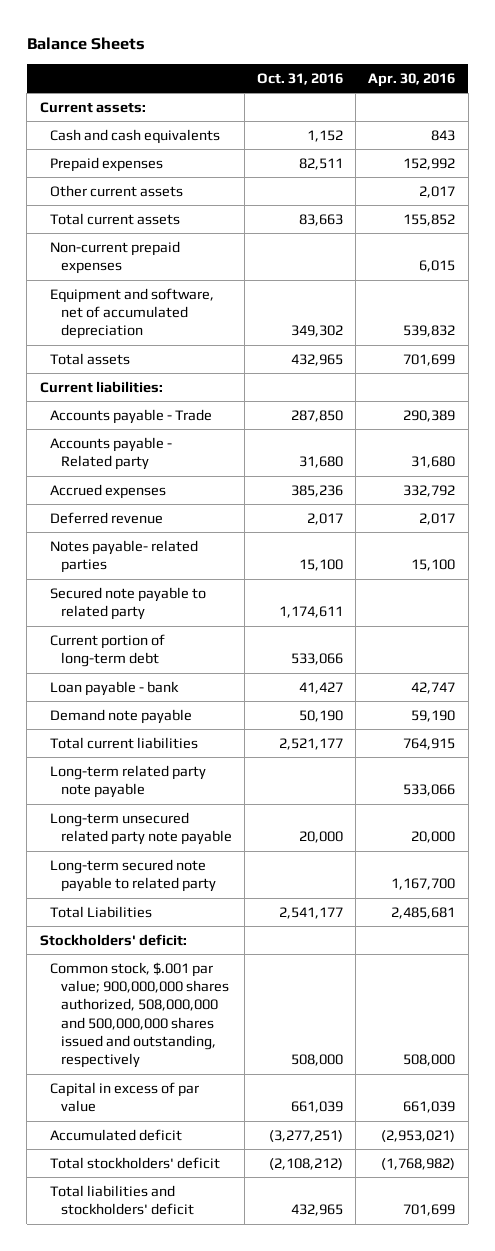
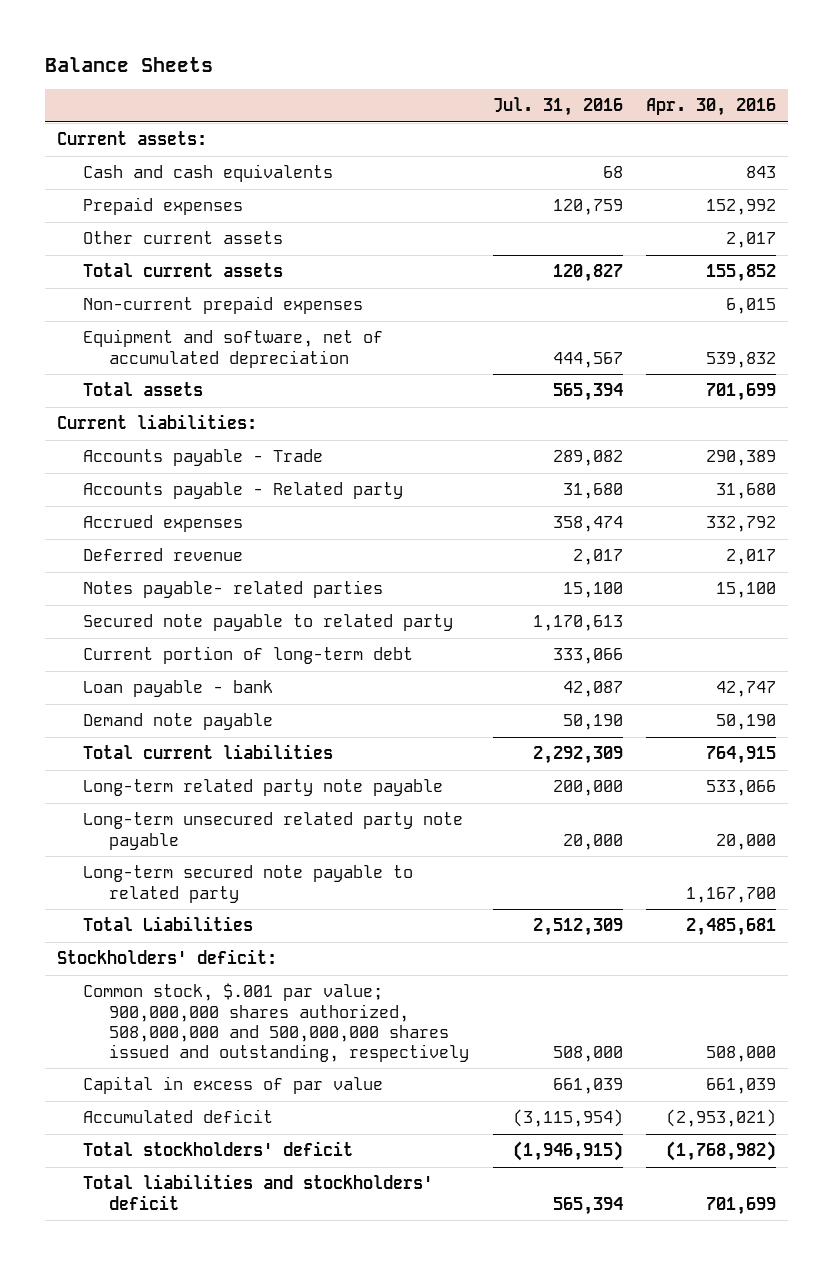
[257,72,344,85] Oct. 31, 2016 -> none
none -> [492,97,623,117] Jul. 31, 2016
[411,709,456,722] 59,190 -> [715,714,776,731] 50,190

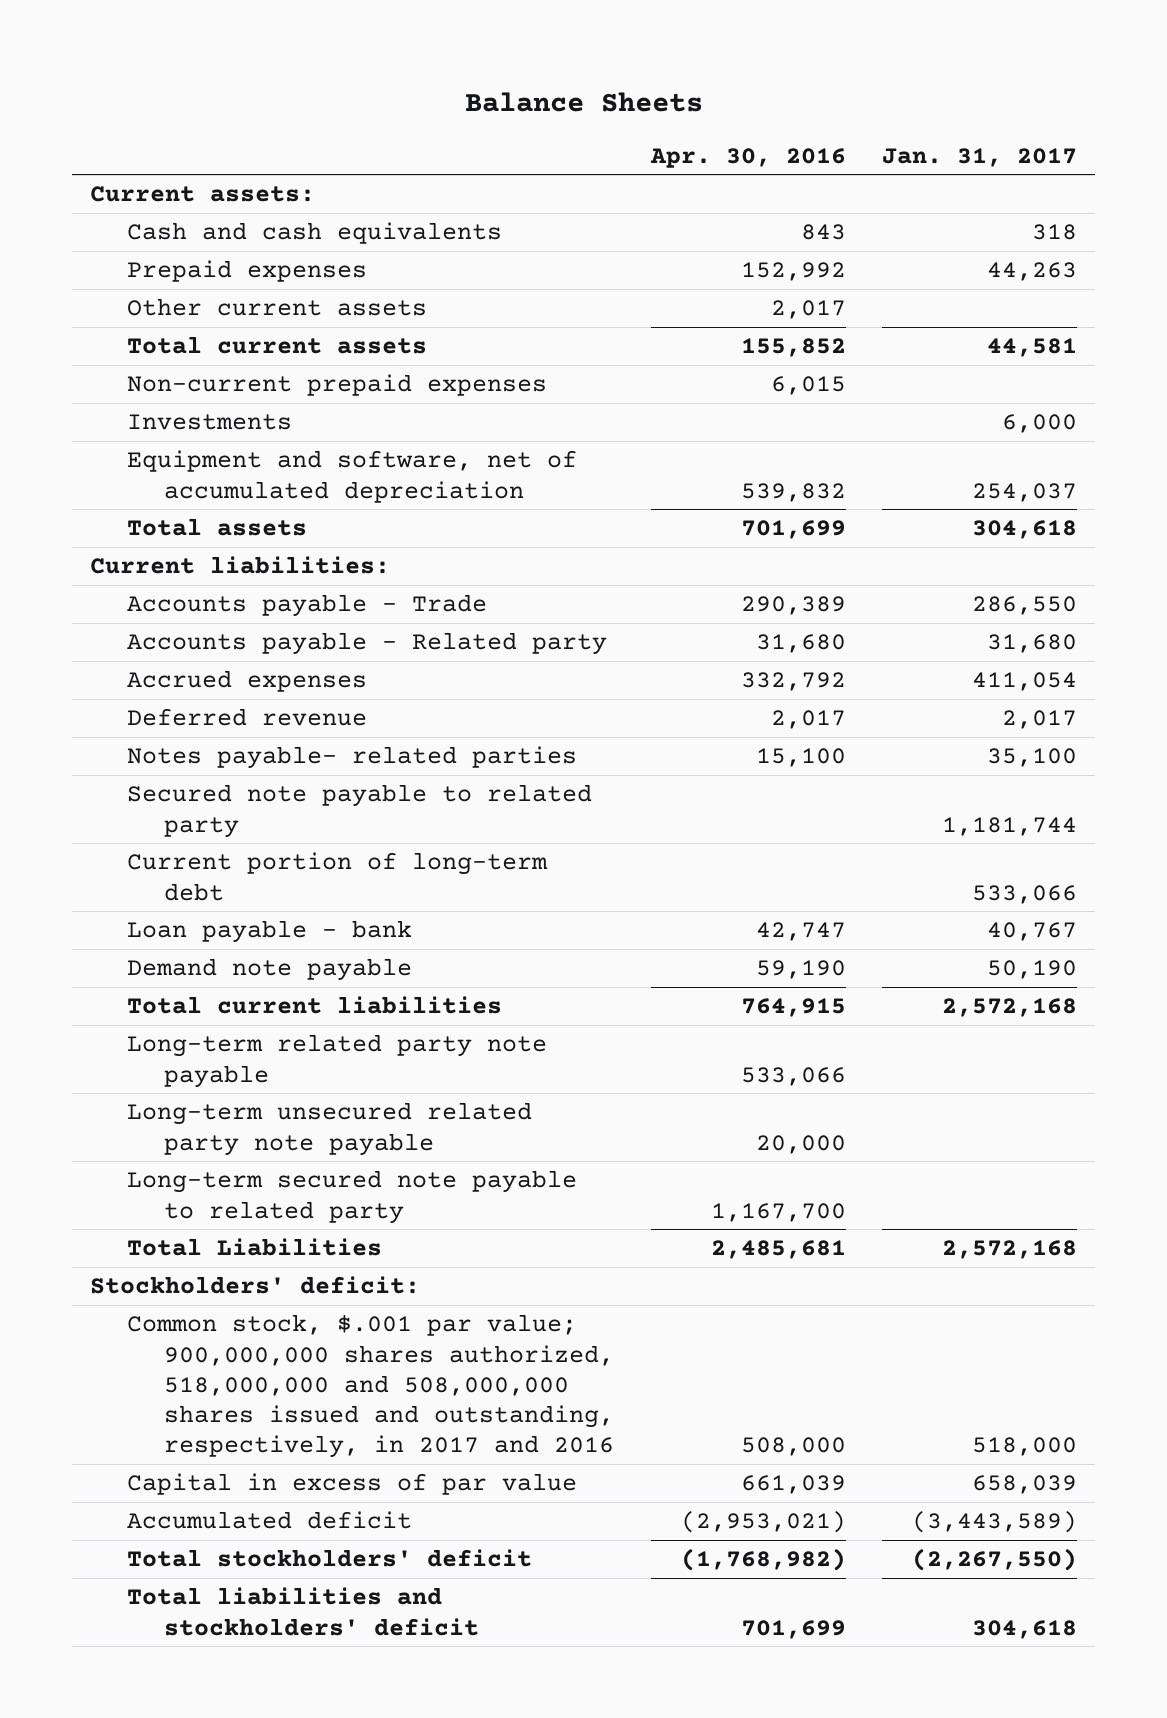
[492,97,623,117] Jul. 31, 2016 -> none
none -> [882,147,1078,167] Jan. 31, 2017
none -> [127,414,293,431] Investments
[715,714,776,731] 50,190 -> [755,960,846,980] 59,190
[82,983,470,1062] Common stock, $.001 par value; 900,000,000 shares authorized, 508,000,000 and 500,000,000 shares issued and outstanding, respectively -> [127,1314,615,1459] Common stock, $.001 par value; 900,000,000 shares authorized, 518,000,000 and 508,000,000 shares issued and outstanding, respectively, in 2017 and 2016

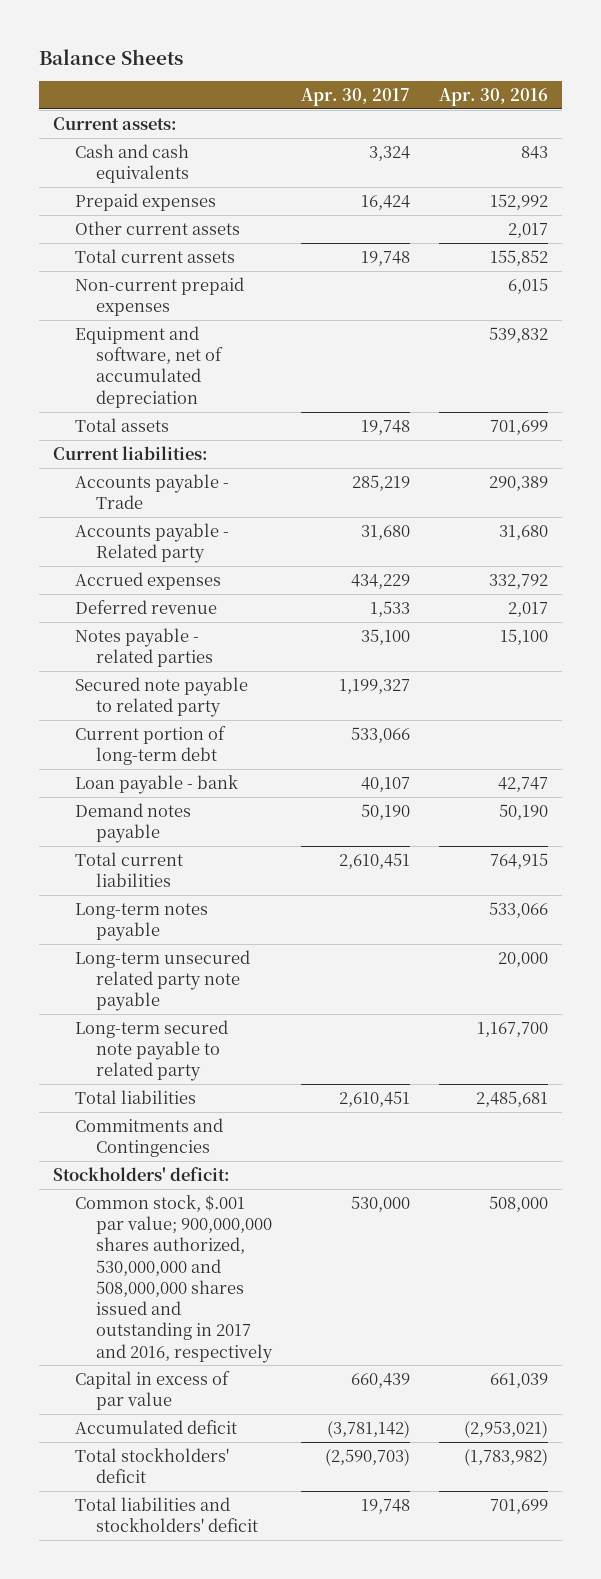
[882,147,1078,167] Jan. 31, 2017 -> none
none -> [300,88,410,107] Apr. 30, 2017
[127,414,293,431] Investments -> none
[127,746,578,770] Notes payable- related parties -> [74,627,214,668] Notes payable - related parties
[127,958,413,982] Demand note payable -> [74,802,191,844] Demand notes payable
[755,960,846,980] 59,190 -> [498,803,548,820] 50,190
[127,1034,548,1088] Long-term related party note payable -> [74,902,208,942] Long-term notes payable
[127,1238,383,1257] Total Liabilities -> [74,1089,196,1104] Total liabilities
none -> [74,1117,223,1158] Commitments and Contingencies
[127,1314,615,1459] Common stock, $.001 par value; 900,000,000 shares authorized, 518,000,000 and 508,000,000 shares issued and outstanding, respectively, in 2017 and 2016 -> [74,1194,274,1363] Common stock, $.001 par value; 900,000,000 shares authorized, 530,000,000 and 508,000,000 shares issued and outstanding in 2017 and 2016, respectively
[680,1548,846,1572] (1,768,982) -> [463,1447,548,1466] (1,783,982)

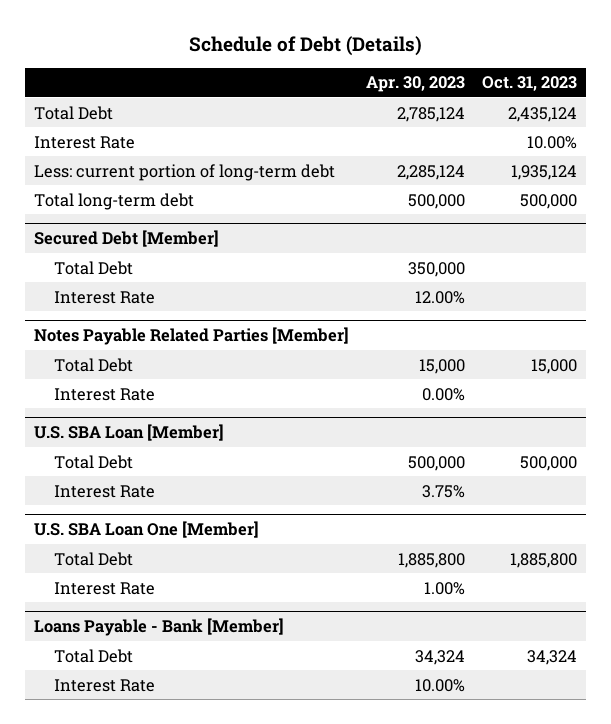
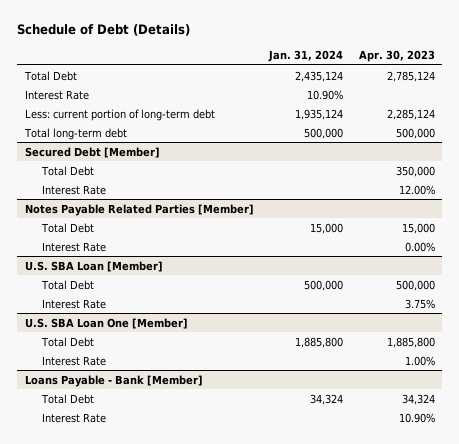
[482,76,578,92] Oct. 31, 2023 -> none
none -> [268,49,344,62] Jan. 31, 2024
[415,678,466,692] 10.00% -> [398,412,435,423] 10.90%

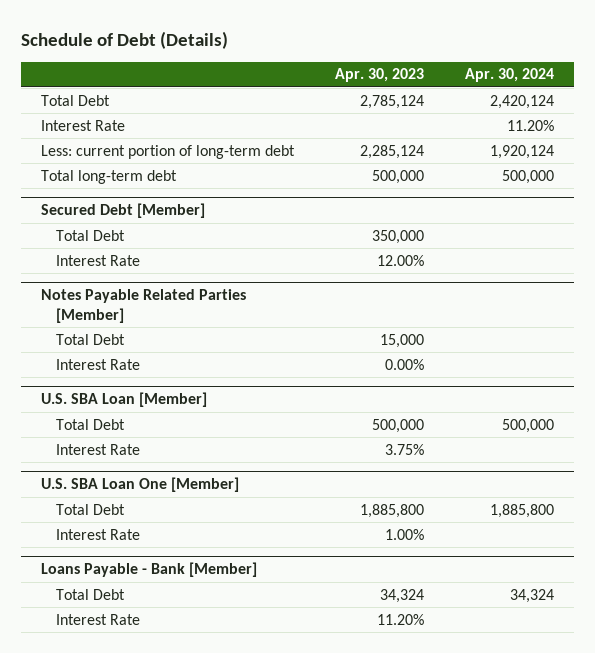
[268,49,344,62] Jan. 31, 2024 -> none
none -> [464,68,554,83] Apr. 30, 2024
[398,412,435,423] 10.90% -> [376,613,424,625] 11.20%

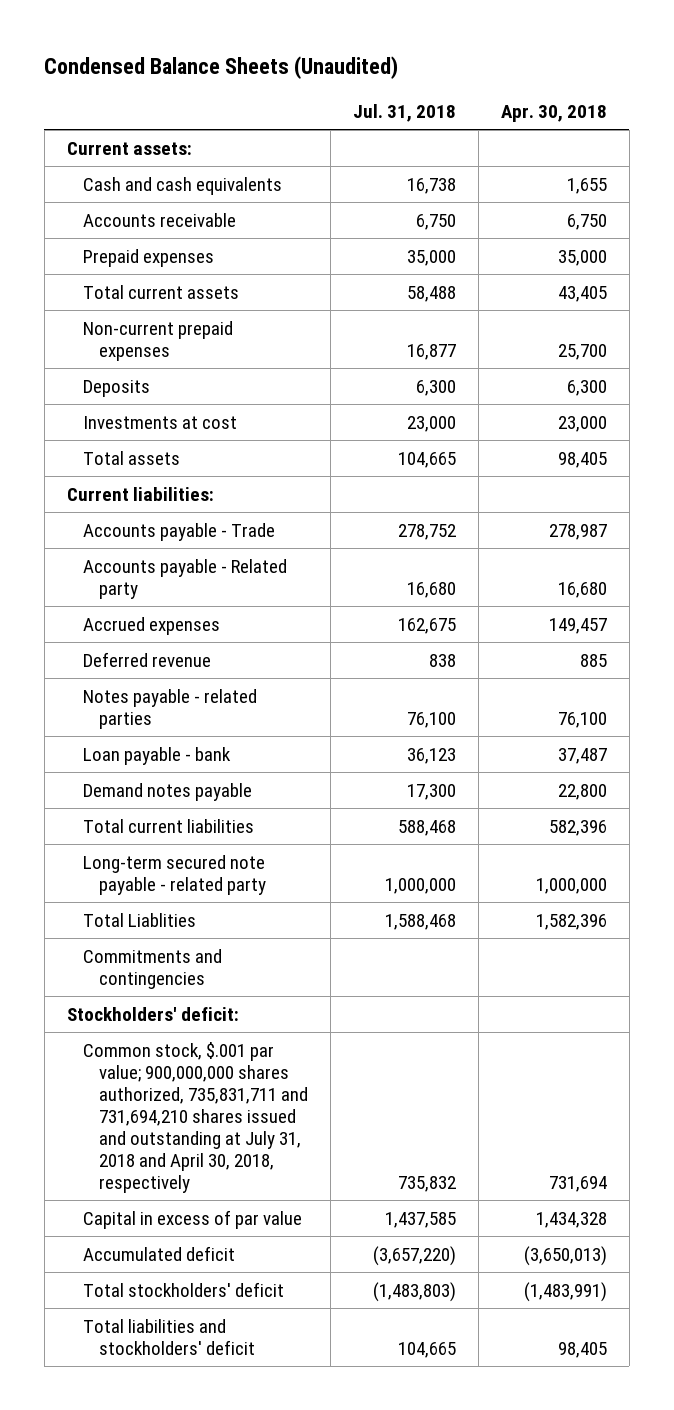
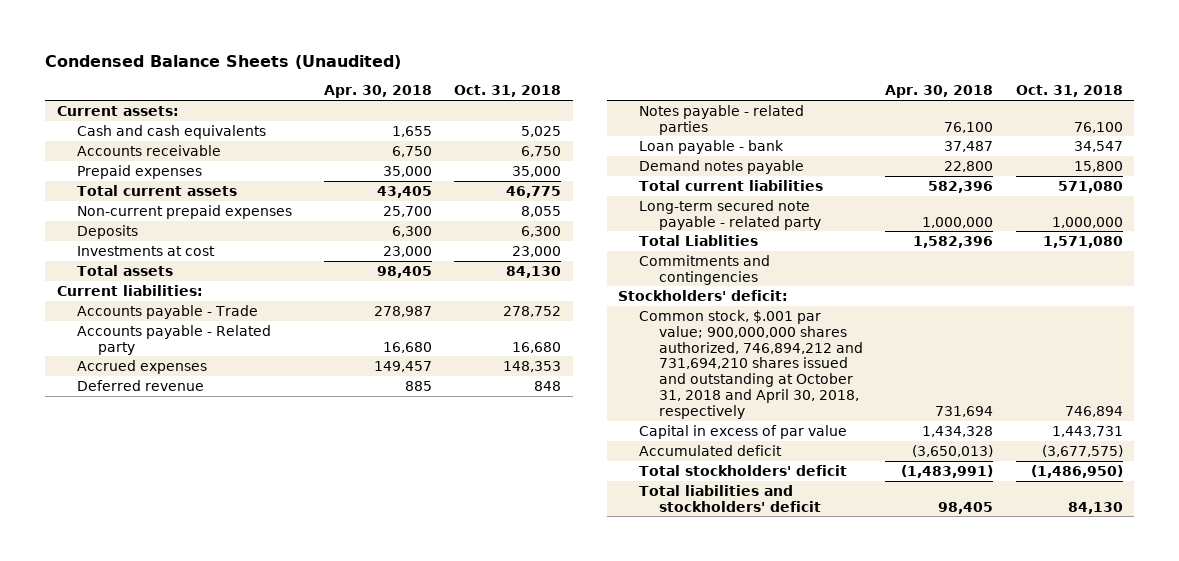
[352,104,456,123] Jul. 31, 2018 -> none
none -> [454,85,562,98] Oct. 31, 2018
[82,1041,308,1194] Common stock, $.001 par value; 900,000,000 shares authorized, 735,831,711 and 731,694,210 shares issued and outstanding at July 31, 2018 and April 30, 2018, respectively -> [638,309,864,420] Common stock, $.001 par value; 900,000,000 shares authorized, 746,894,212 and 731,694,210 shares issued and outstanding at October 31, 2018 and April 30, 2018, respectively

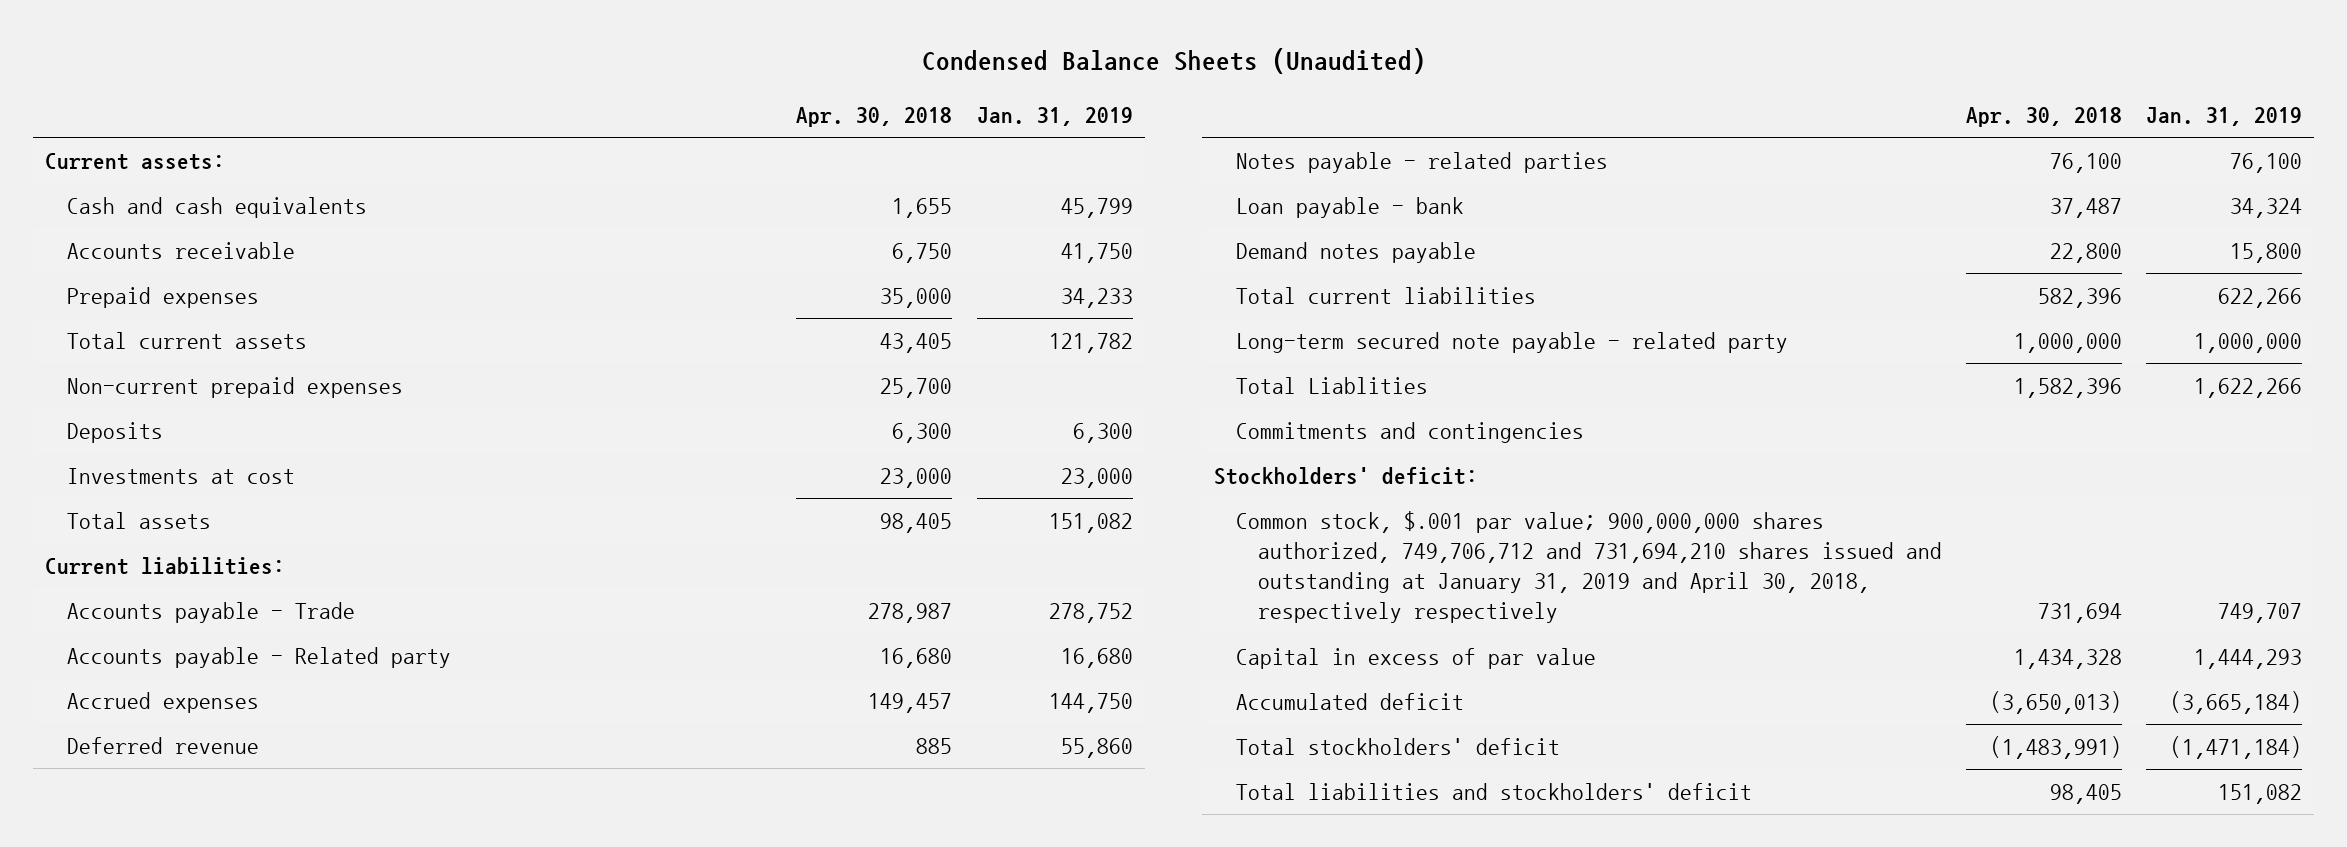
[454,85,562,98] Oct. 31, 2018 -> none
none -> [976,107,1133,127] Jan. 31, 2019
[638,309,864,420] Common stock, $.001 par value; 900,000,000 shares authorized, 746,894,212 and 731,694,210 shares issued and outstanding at October 31, 2018 and April 30, 2018, respectively -> [1236,511,1942,624] Common stock, $.001 par value; 900,000,000 shares authorized, 749,706,712 and 731,694,210 shares issued and outstanding at January 31, 2019 and April 30, 2018, respectively respectively

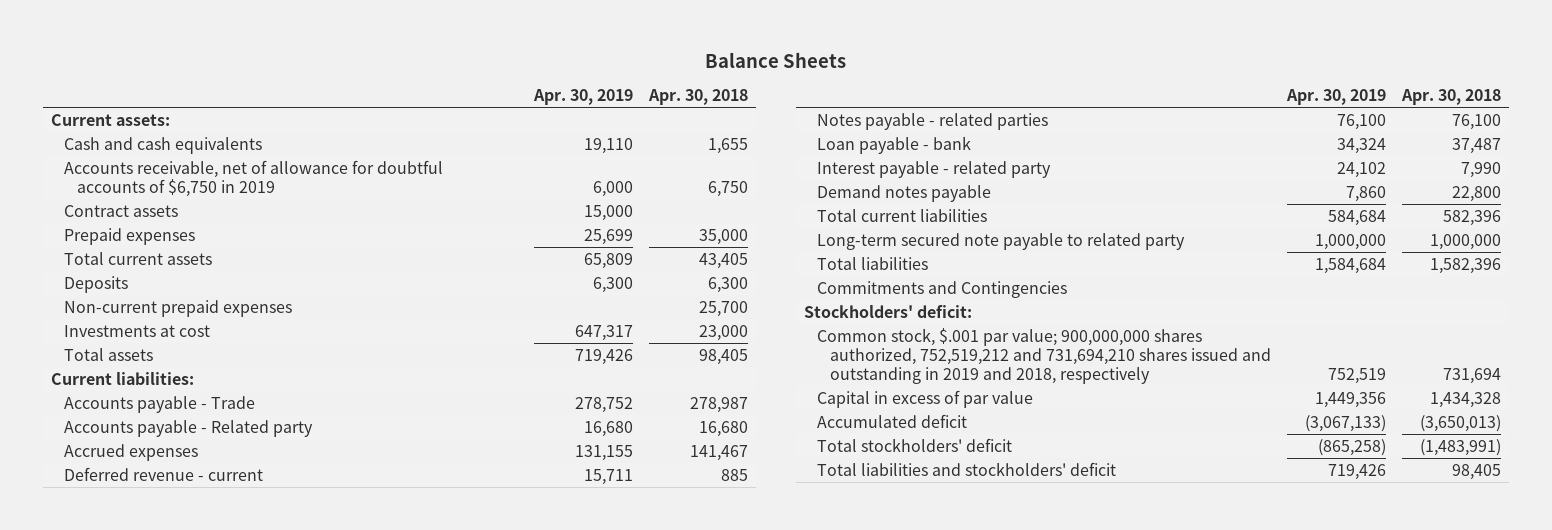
[921,47,1426,74] Condensed Balance Sheets (Unaudited) -> [704,51,846,68] Balance Sheets
[976,107,1133,127] Jan. 31, 2019 -> none
none -> [532,89,633,106] Apr. 30, 2019
[66,242,295,260] Accounts receivable -> [64,159,444,197] Accounts receivable, net of allowance for doubtful accounts of $6,750 in 2019
none -> [64,204,179,217] Contract assets
[66,377,403,399] Non-current prepaid expenses -> [64,299,293,317] Non-current prepaid expenses
[868,693,953,714] 149,457 -> [690,444,749,461] 141,467
[66,737,259,755] Deferred revenue -> [64,466,264,481] Deferred revenue - current
none -> [816,160,1051,178] Interest payable - related party
[1236,332,1789,354] Long-term secured note payable - related party -> [816,232,1185,250] Long-term secured note payable to related party
[1236,377,1429,395] Total Liablities -> [816,256,928,270] Total liabilities
[1236,422,1585,444] Commitments and contingencies -> [816,280,1067,298] Commitments and Contingencies
[1236,511,1942,624] Common stock, $.001 par value; 900,000,000 shares authorized, 749,706,712 and 731,694,210 shares issued and outstanding at January 31, 2019 and April 30, 2018, respectively respectively -> [816,327,1271,384] Common stock, $.001 par value; 900,000,000 shares authorized, 752,519,212 and 731,694,210 shares issued and outstanding in 2019 and 2018, respectively

